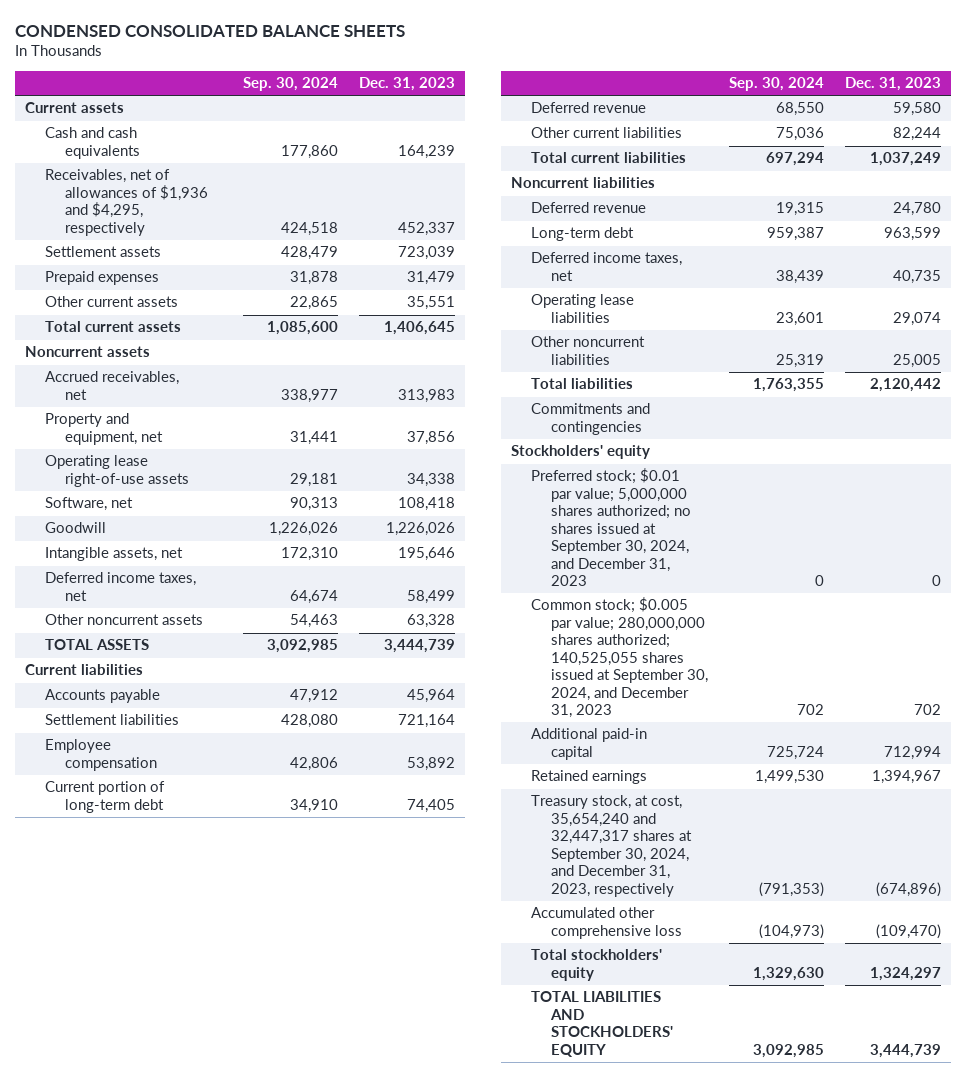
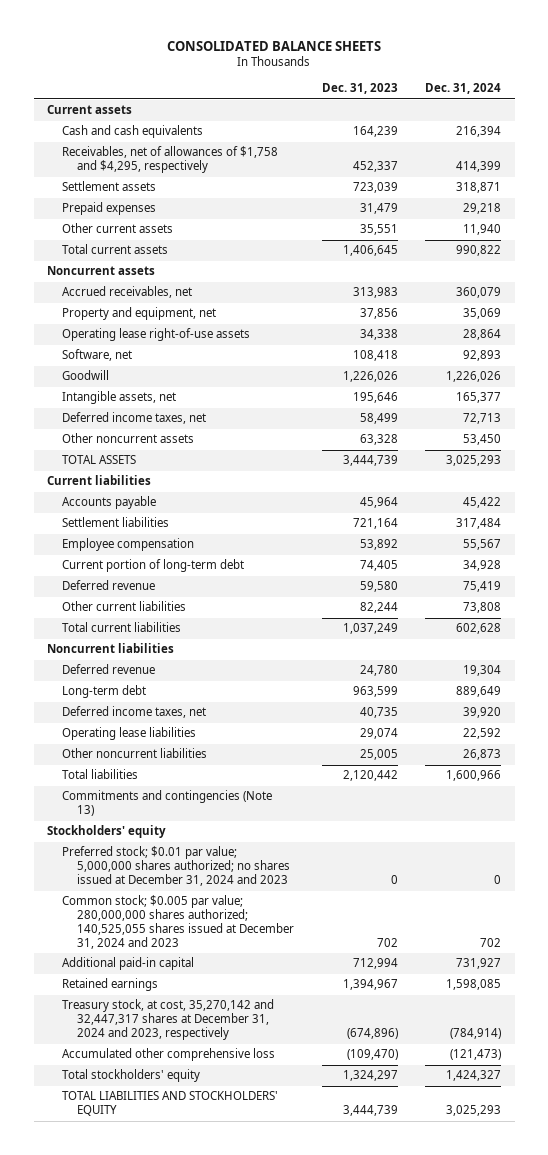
[14,24,405,37] CONDENSED CONSOLIDATED BALANCE SHEETS -> [167,41,382,52] CONSOLIDATED BALANCE SHEETS
[242,77,338,92] Sep. 30, 2024 -> none
none -> [425,83,502,95] Dec. 31, 2024
[44,169,208,236] Receivables, net of allowances of $1,936 and $4,295, respectively -> [62,146,279,174] Receivables, net of allowances of $1,758 and $4,295, respectively
[530,403,650,435] Commitments and contingencies -> [62,790,273,817] Commitments and contingencies (Note 13)
[530,468,691,587] Preferred stock; $0.01 par value; 5,000,000 shares authorized; no shares issued at September 30, 2024, and December 31, 2023 -> [62,846,291,887] Preferred stock; $0.01 par value; 5,000,000 shares authorized; no shares issued at December 31, 2024 and 2023
[530,597,708,719] Common stock; $0.005 par value; 280,000,000 shares authorized; 140,525,055 shares issued at September 30, 2024, and December 31, 2023 -> [62,895,295,950] Common stock; $0.005 par value; 280,000,000 shares authorized; 140,525,055 shares issued at December 31, 2024 and 2023
[530,795,692,897] Treasury stock, at cost, 35,654,240 and 32,447,317 shares at September 30, 2024, and December 31, 2023, respectively -> [62,999,275,1041] Treasury stock, at cost, 35,270,142 and 32,447,317 shares at December 31, 2024 and 2023, respectively

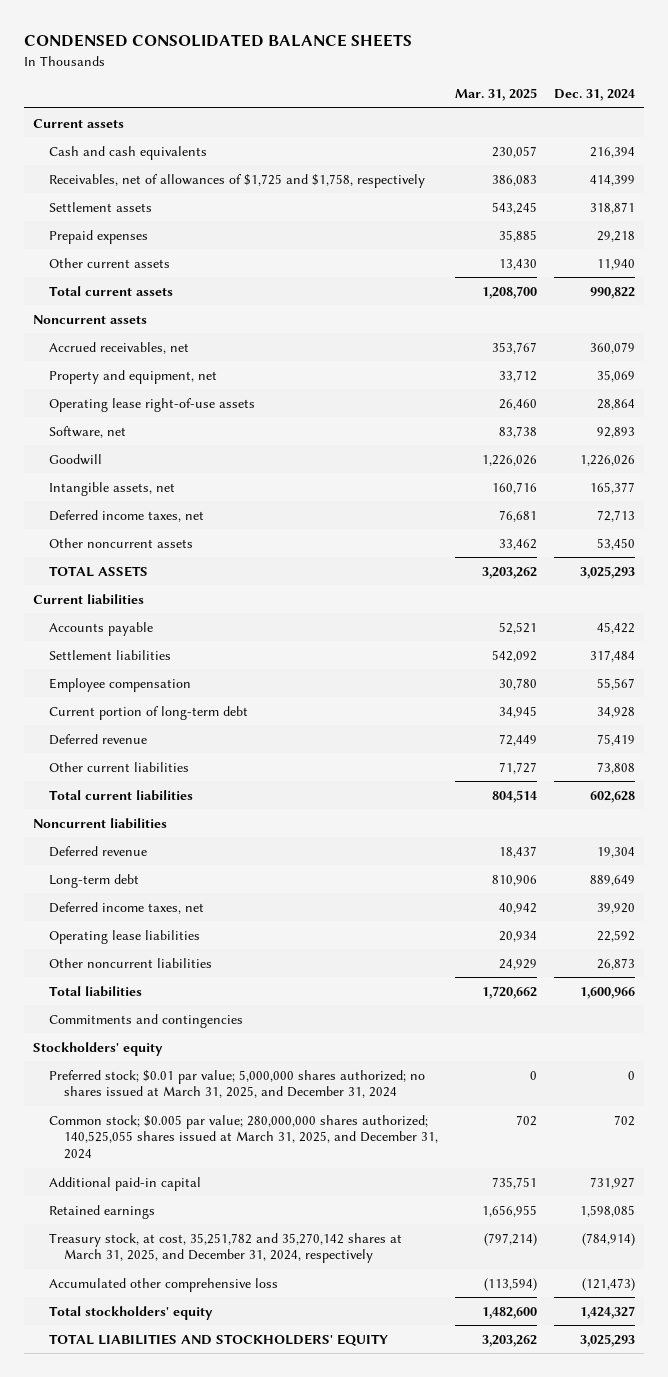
[167,41,382,52] CONSOLIDATED BALANCE SHEETS -> [24,34,413,48] CONDENSED CONSOLIDATED BALANCE SHEETS
[321,83,398,95] Dec. 31, 2023 -> none
none -> [455,88,538,102] Mar. 31, 2025
[62,146,279,174] Receivables, net of allowances of $1,758 and $4,295, respectively -> [48,173,425,188] Receivables, net of allowances of $1,725 and $1,758, respectively
[62,790,273,817] Commitments and contingencies (Note 13) -> [48,1013,243,1028] Commitments and contingencies
[62,846,291,887] Preferred stock; $0.01 par value; 5,000,000 shares authorized; no shares issued at December 31, 2024 and 2023 -> [48,1069,425,1099] Preferred stock; $0.01 par value; 5,000,000 shares authorized; no shares issued at March 31, 2025, and December 31, 2024
[62,895,295,950] Common stock; $0.005 par value; 280,000,000 shares authorized; 140,525,055 shares issued at December 31, 2024 and 2023 -> [48,1114,439,1160] Common stock; $0.005 par value; 280,000,000 shares authorized; 140,525,055 shares issued at March 31, 2025, and December 31, 2024
[62,999,275,1041] Treasury stock, at cost, 35,270,142 and 32,447,317 shares at December 31, 2024 and 2023, respectively -> [48,1232,402,1264] Treasury stock, at cost, 35,251,782 and 35,270,142 shares at March 31, 2025, and December 31, 2024, respectively

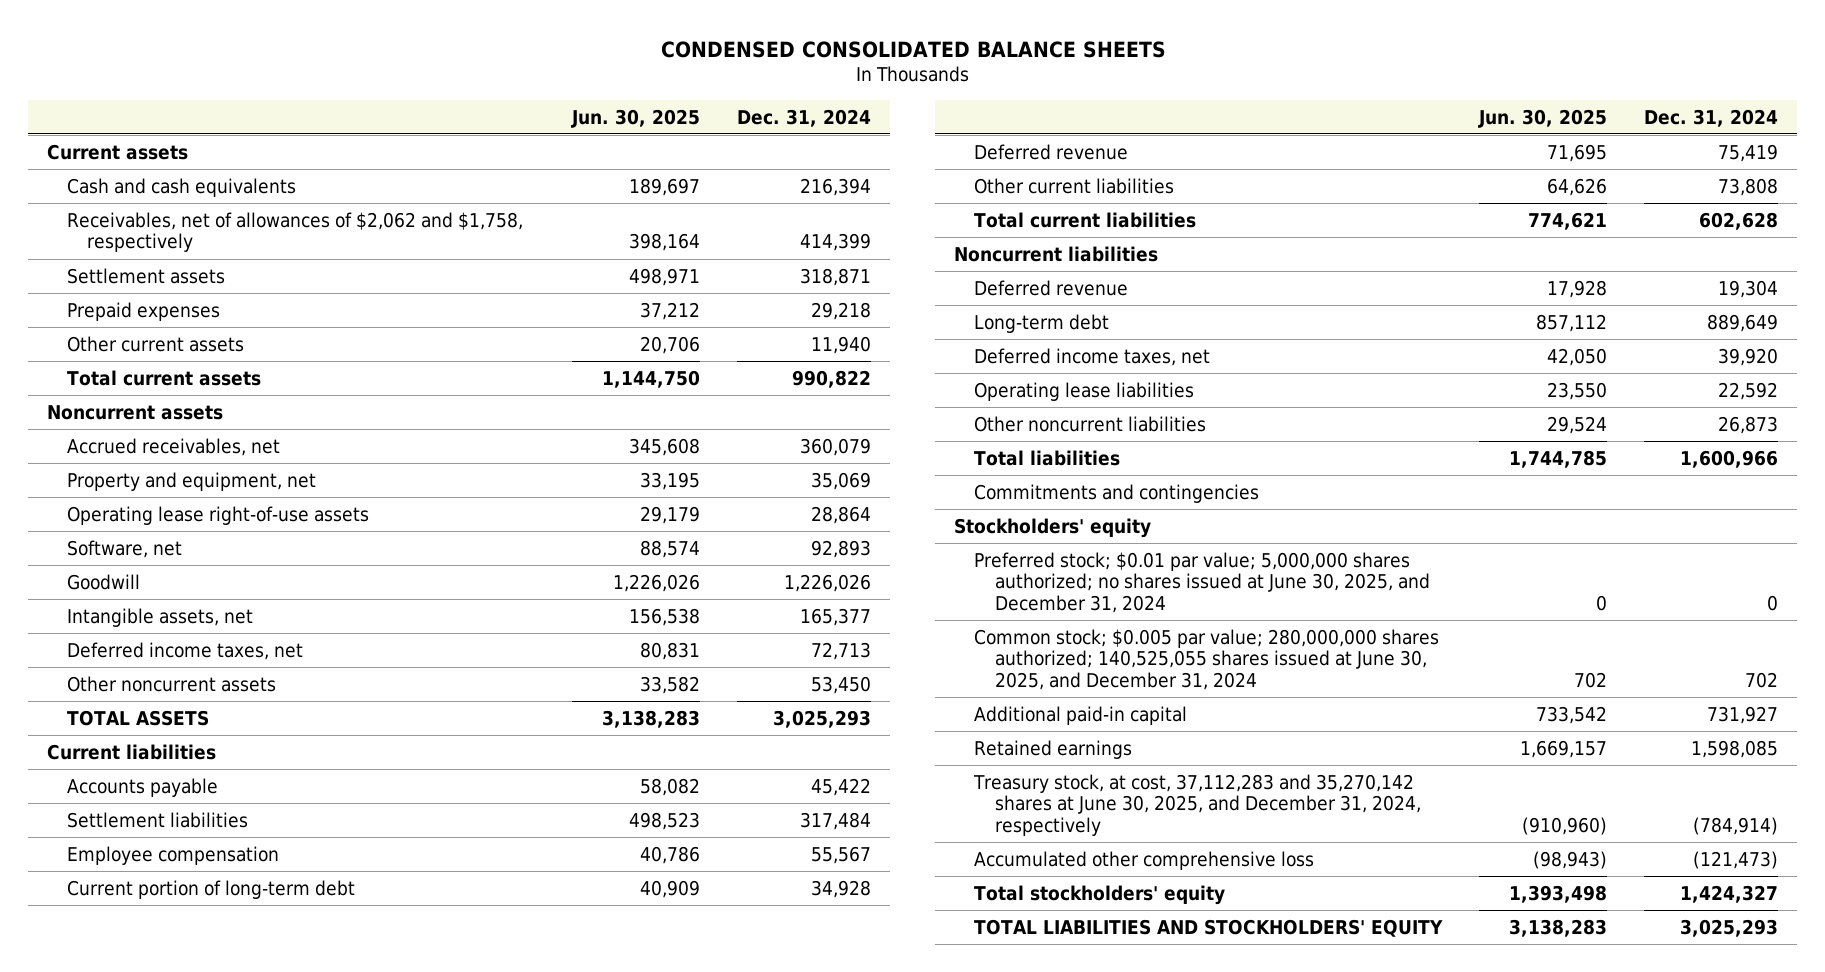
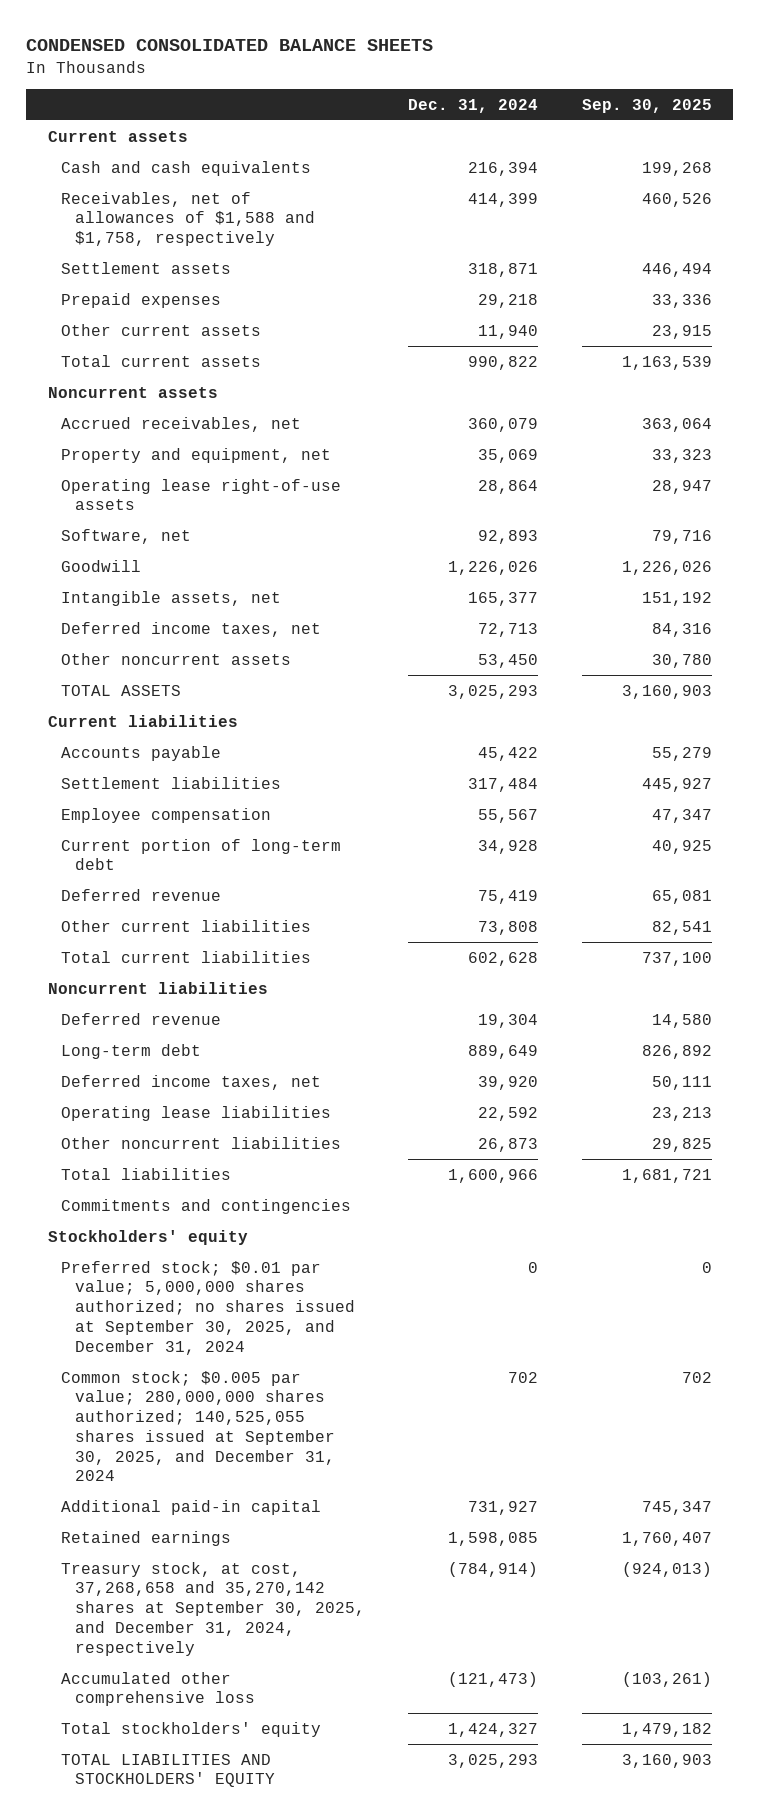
[571,108,701,128] Jun. 30, 2025 -> none
none -> [581,98,712,113] Sep. 30, 2025
[67,211,524,253] Receivables, net of allowances of $2,062 and $1,758, respectively -> [61,191,315,247] Receivables, net of allowances of $1,588 and $1,758, respectively
[974,551,1430,614] Preferred stock; $0.01 par value; 5,000,000 shares authorized; no shares issued at June 30, 2025, and December 31, 2024 -> [61,1260,355,1355] Preferred stock; $0.01 par value; 5,000,000 shares authorized; no shares issued at September 30, 2025, and December 31, 2024
[974,628,1440,691] Common stock; $0.005 par value; 280,000,000 shares authorized; 140,525,055 shares issued at June 30, 2025, and December 31, 2024 -> [61,1370,335,1482] Common stock; $0.005 par value; 280,000,000 shares authorized; 140,525,055 shares issued at September 30, 2025, and December 31, 2024
[973,773,1421,837] Treasury stock, at cost, 37,112,283 and 35,270,142 shares at June 30, 2025, and December 31, 2024, respectively -> [61,1561,365,1656] Treasury stock, at cost, 37,268,658 and 35,270,142 shares at September 30, 2025, and December 31, 2024, respectively

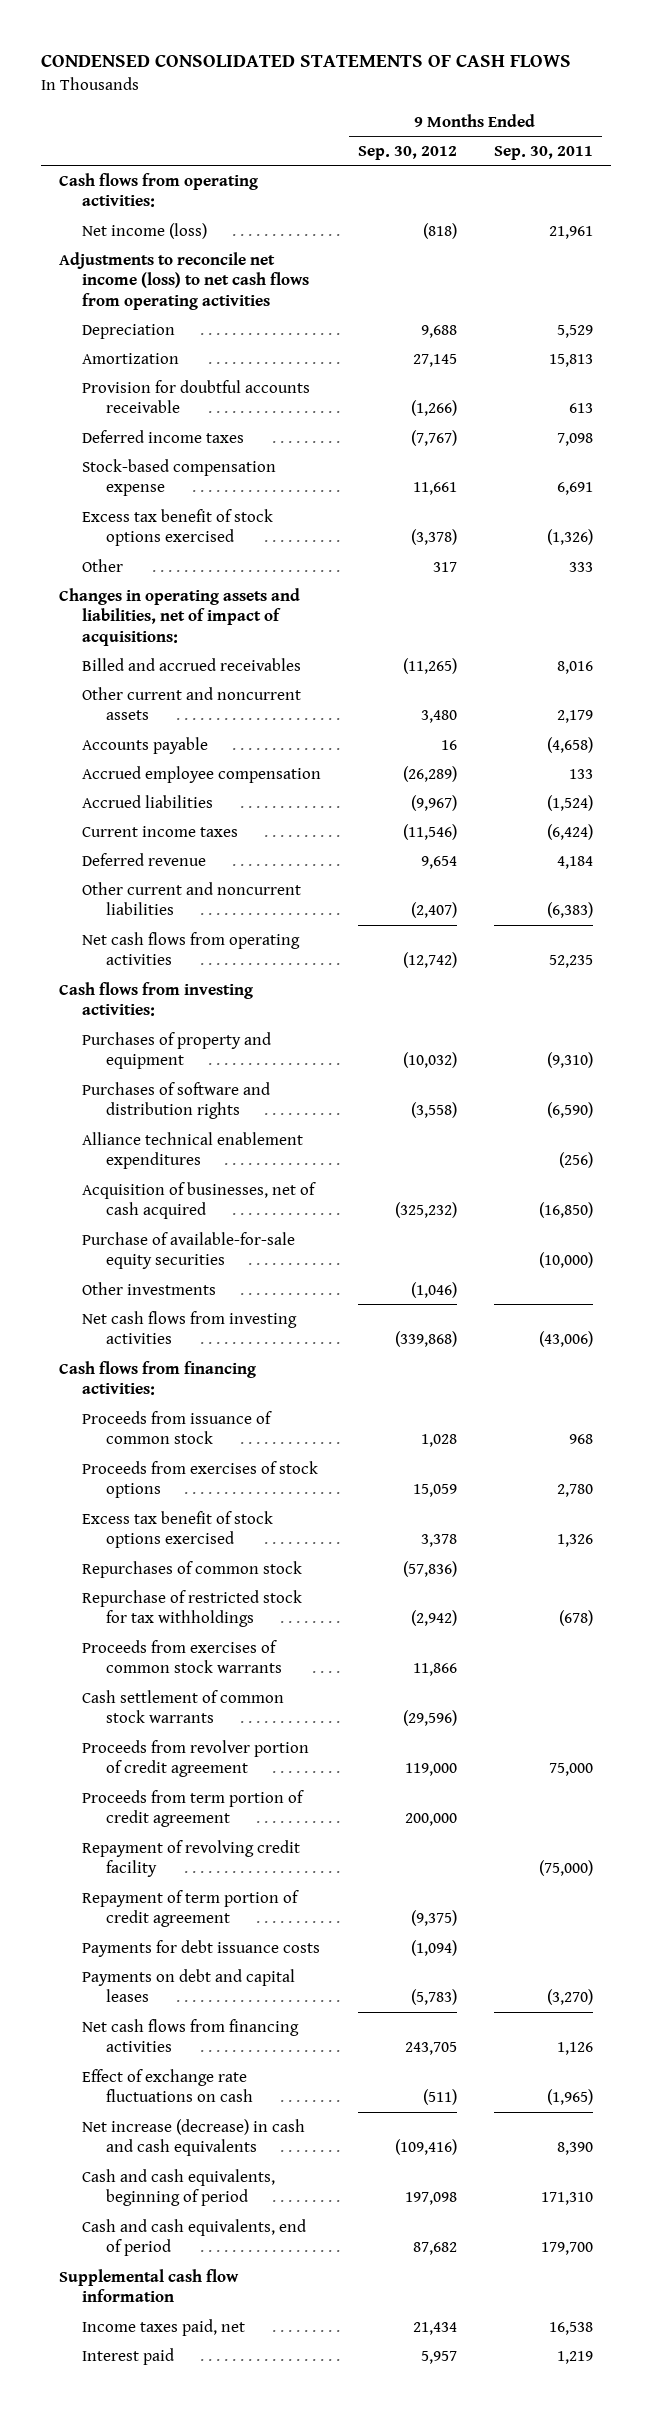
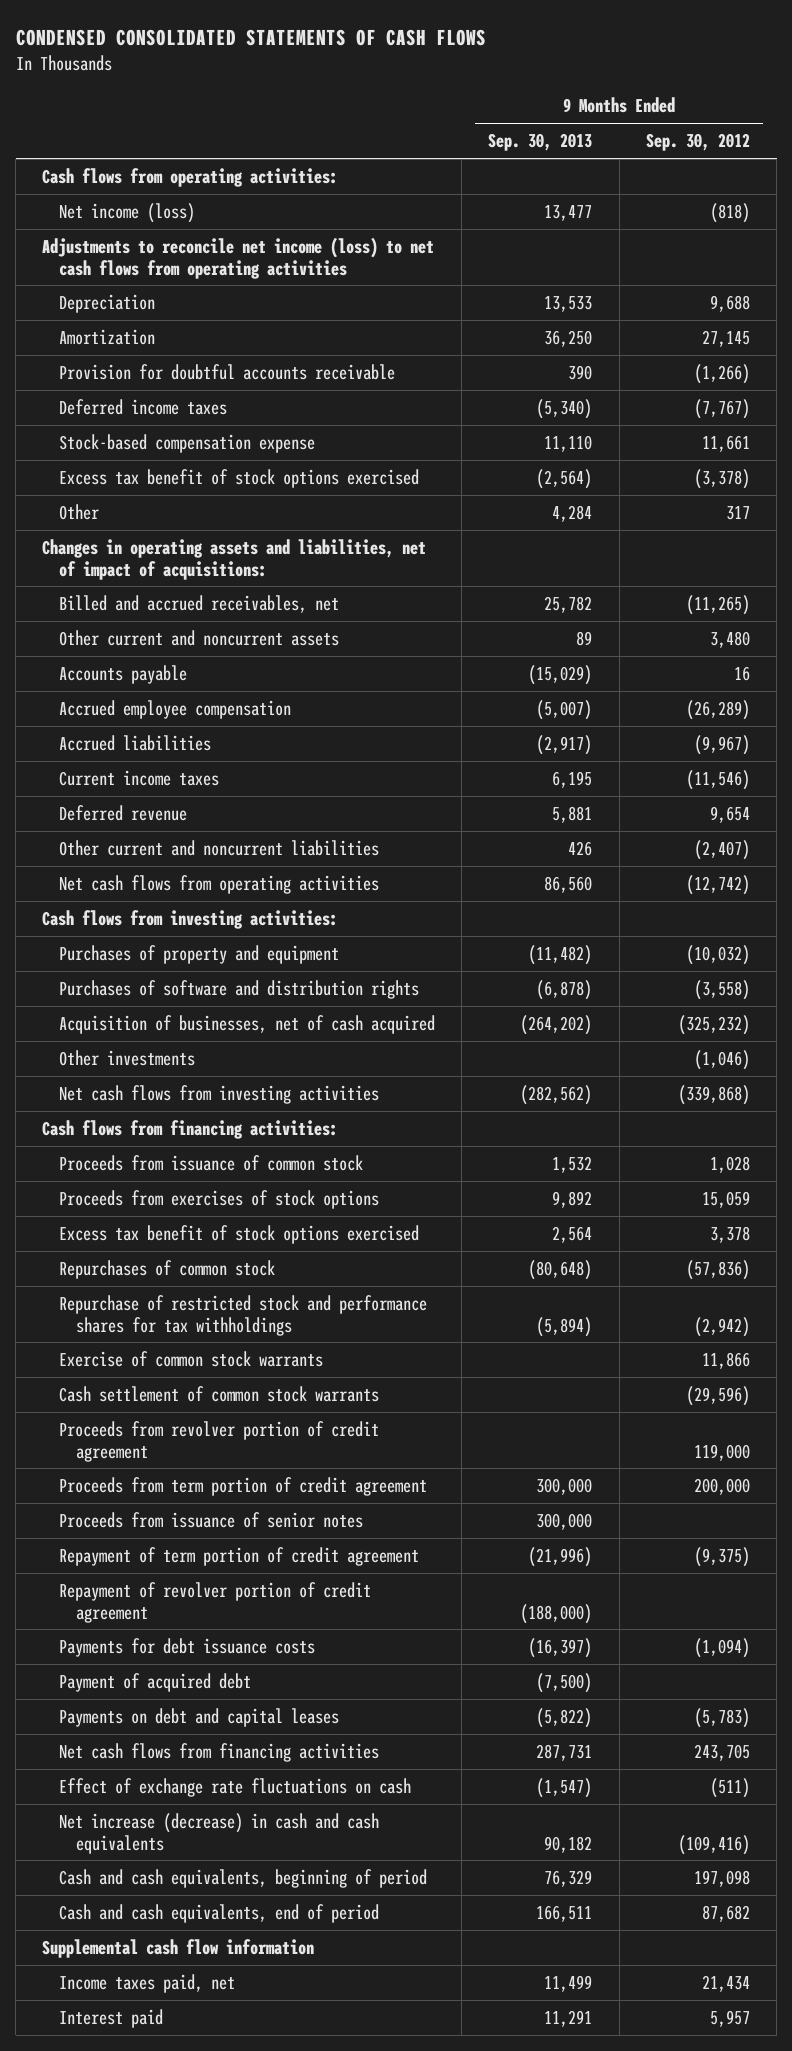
[493,146,593,161] Sep. 30, 2011 -> none
none -> [488,133,593,152] Sep. 30, 2013
[82,657,302,671] Billed and accrued receivables -> [59,594,340,613] Billed and accrued receivables, net
[82,1131,304,1170] Alliance technical enablement expenditures -> none
[82,1231,296,1270] Purchase of available-for-sale equity securities -> none
[82,1589,303,1628] Repurchase of restricted stock for tax withholdings -> [59,1294,428,1336] Repurchase of restricted stock and performance shares for tax withholdings
[82,1639,282,1674] Proceeds from exercises of common stock warrants -> [59,1350,324,1367] Exercise of common stock warrants
[82,1839,301,1878] Repayment of revolving credit facility -> none
none -> [59,1511,364,1528] Proceeds from issuance of senior notes
none -> [59,1581,372,1623] Repayment of revolver portion of credit agreement
none -> [59,1672,252,1692] Payment of acquired debt

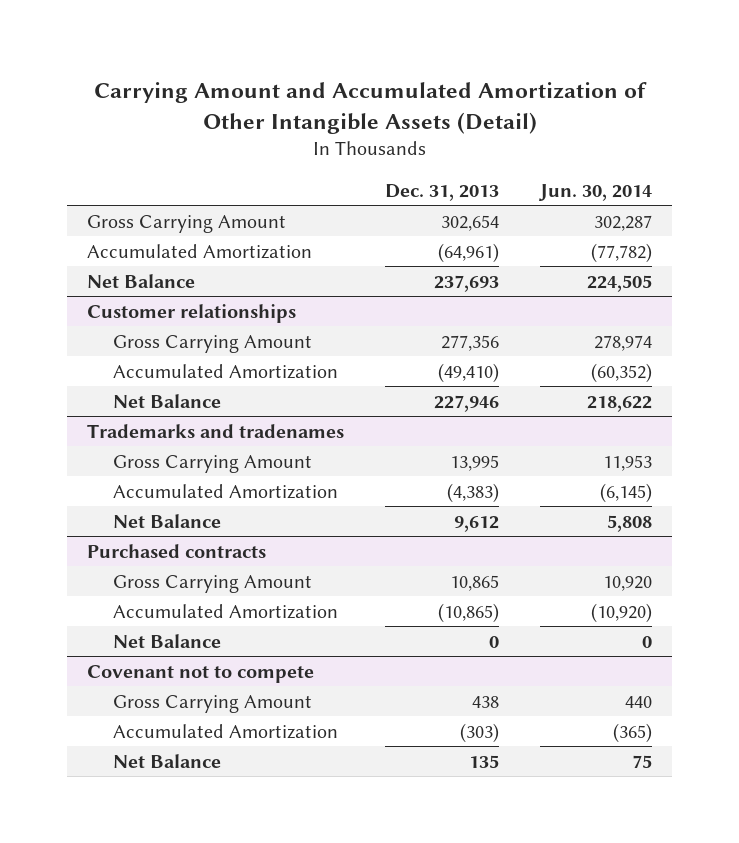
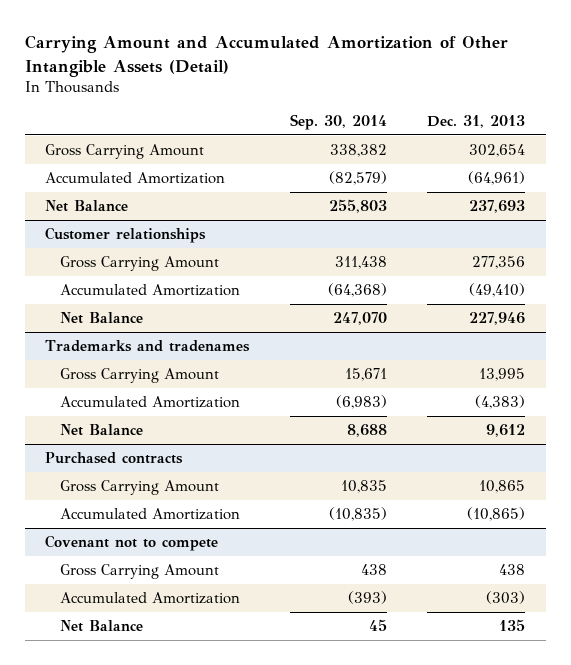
[537,183,652,201] Jun. 30, 2014 -> none
none -> [289,114,387,131] Sep. 30, 2014
[113,633,222,648] Net Balance -> none

